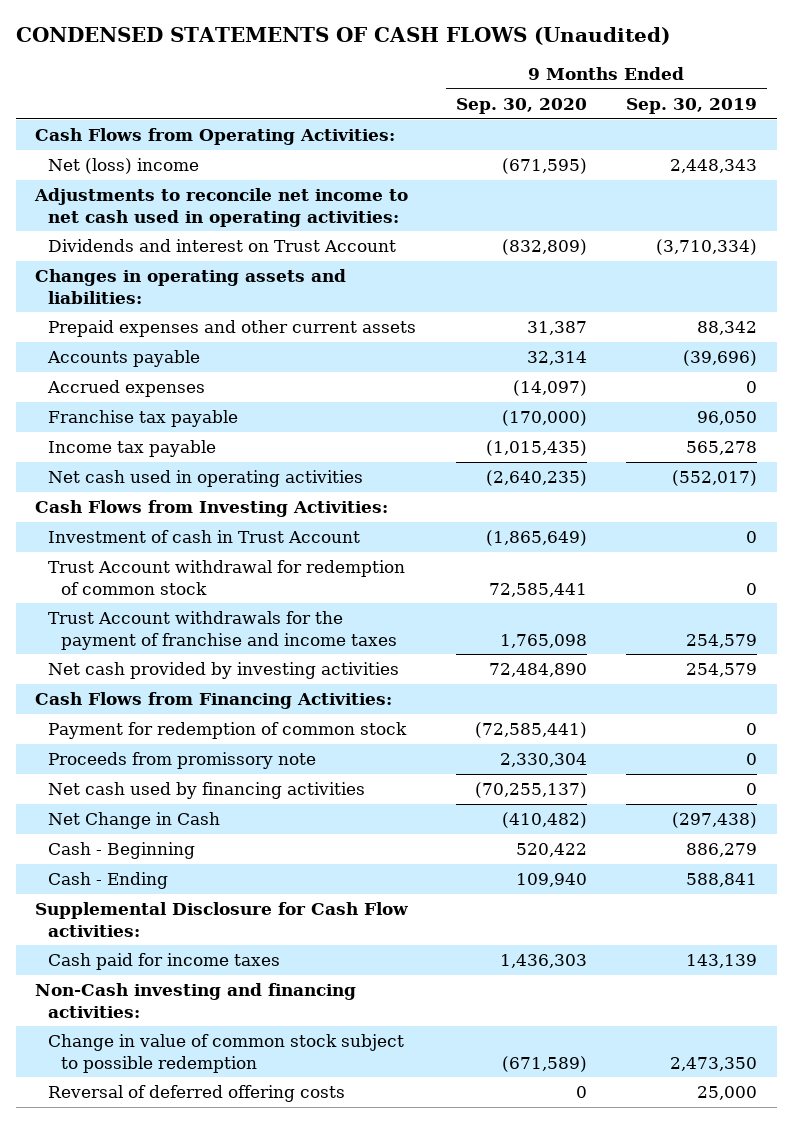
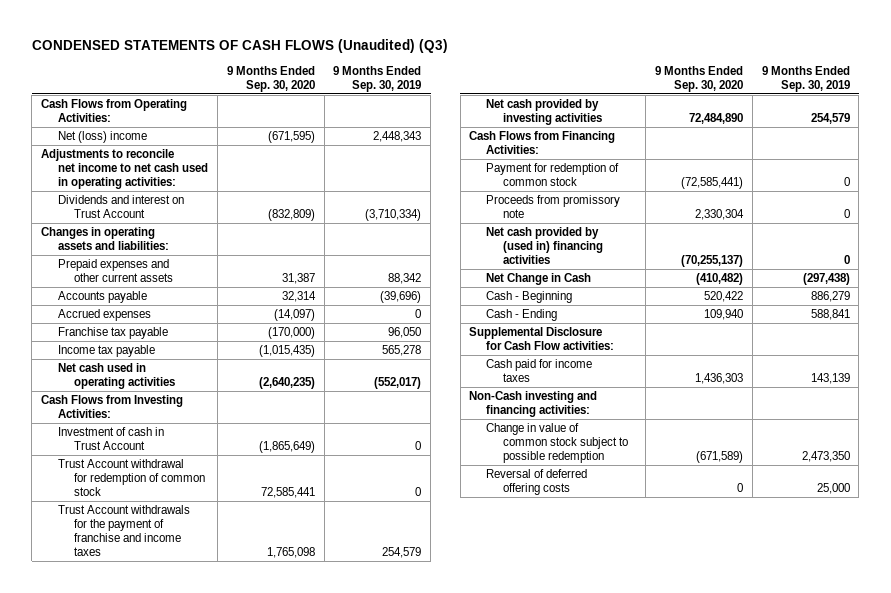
[15,27,670,46] CONDENSED STATEMENTS OF CASH FLOWS (Unaudited) -> [31,39,448,54] CONDENSED STATEMENTS OF CASH FLOWS (Unaudited) (Q3)
[48,782,366,800] Net cash used by financing activities -> [485,226,603,265] Net cash provided by (used in) financing activities

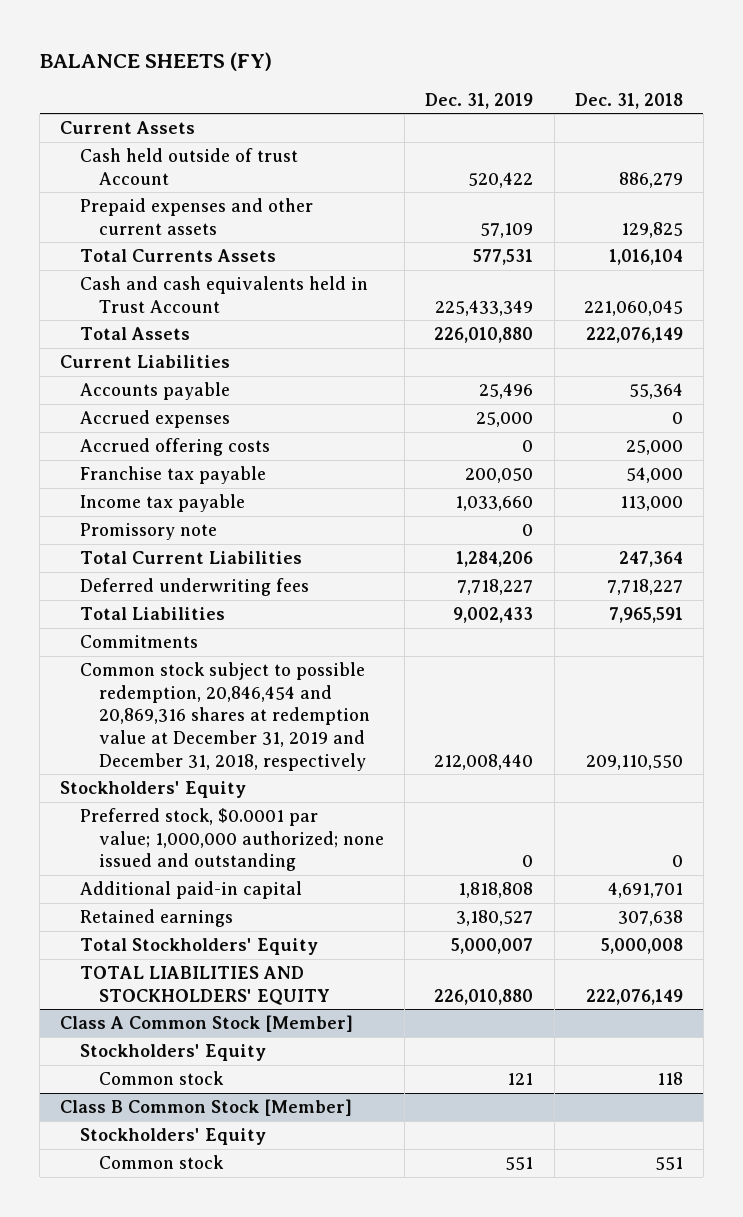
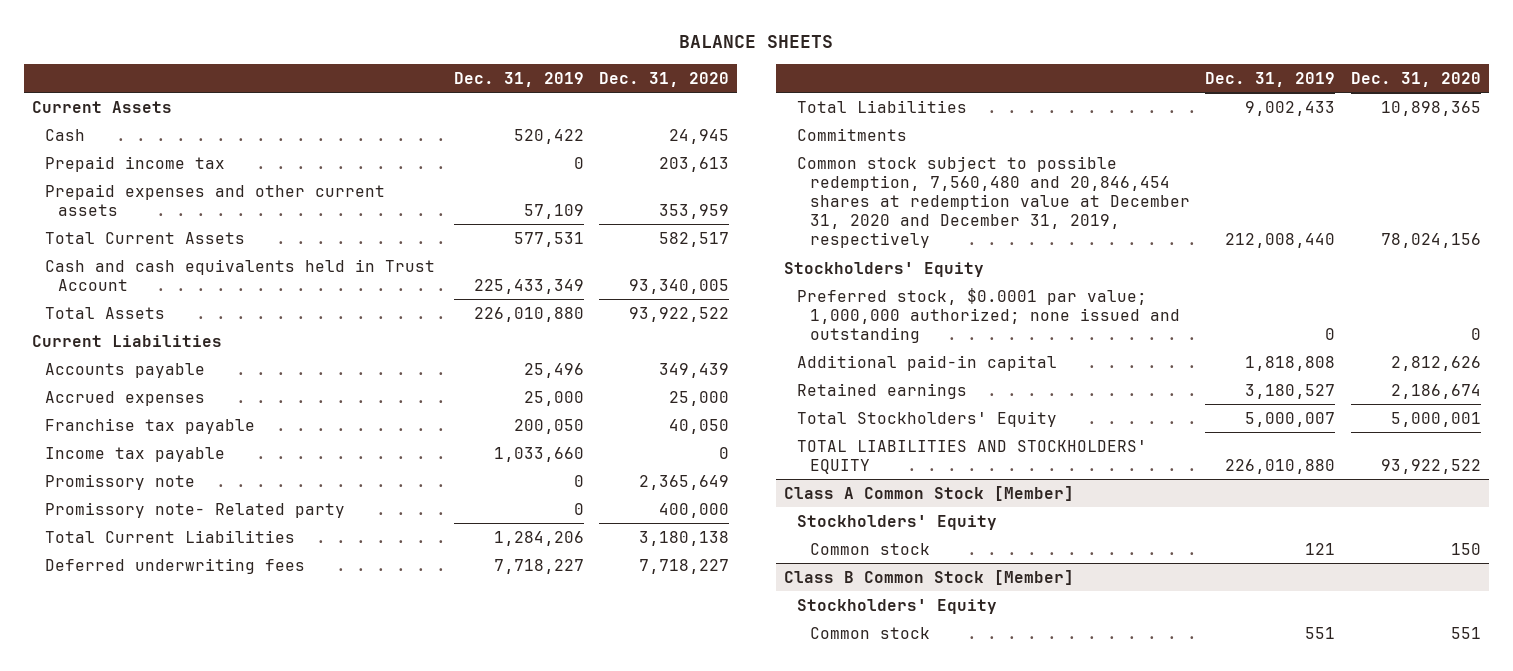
[39,51,272,71] BALANCE SHEETS (FY) -> [679,35,834,49] BALANCE SHEETS
[574,92,683,109] Dec. 31, 2018 -> none
none -> [599,71,730,87] Dec. 31, 2020
[79,148,298,185] Cash held outside of trust Account -> [44,128,85,141] Cash
none -> [44,155,225,172] Prepaid income tax
[79,249,276,263] Total Currents Assets -> [44,231,245,244] Total Current Assets
[79,438,270,457] Accrued offering costs -> none
none -> [44,501,345,518] Promissory note- Related party
[79,662,371,771] Common stock subject to possible redemption, 20,846,454 and 20,869,316 shares at redemption value at December 31, 2019 and December 31, 2018, respectively -> [796,155,1190,249] Common stock subject to possible redemption, 7,560,480 and 20,846,454 shares at redemption value at December 31, 2020 and December 31, 2019, respectively

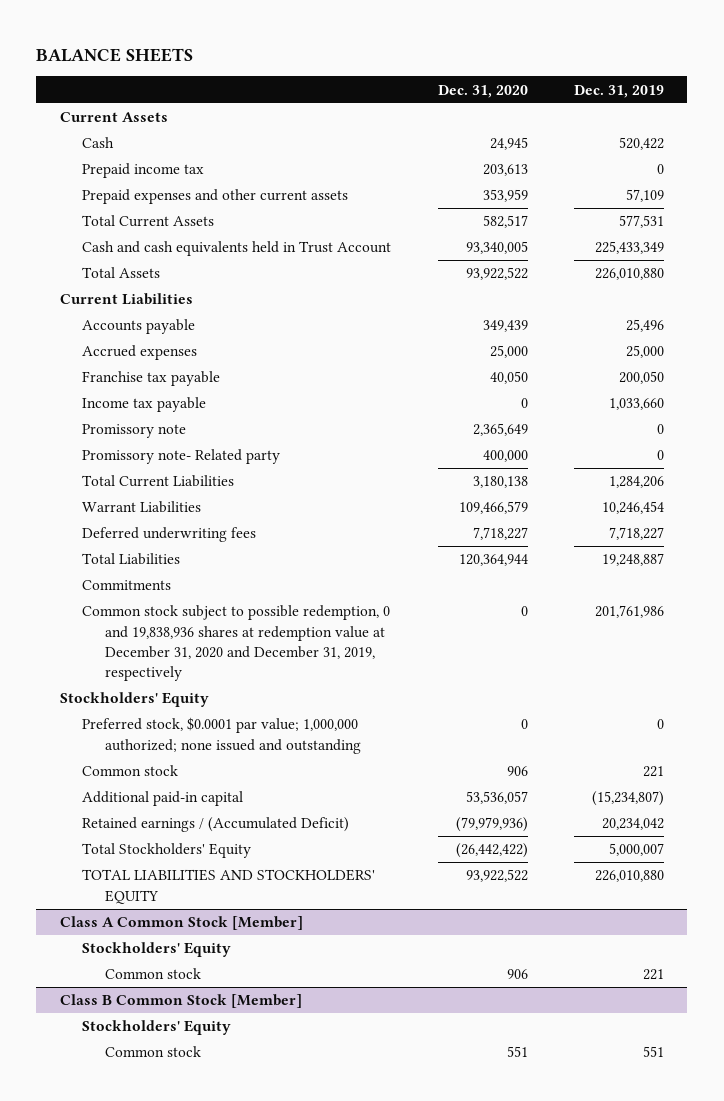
none -> [82,501,202,514] Warrant Liabilities
[1245,100,1336,116] 9,002,433 -> [601,553,664,567] 19,248,887
[1380,100,1481,116] 10,898,365 -> [458,554,528,567] 120,364,944
[796,155,1190,249] Common stock subject to possible redemption, 7,560,480 and 20,846,454 shares at redemption value at December 31, 2020 and December 31, 2019, respectively -> [82,605,391,682] Common stock subject to possible redemption, 0 and 19,838,936 shares at redemption value at December 31, 2020 and December 31, 2019, respectively
[1225,233,1336,249] 212,008,440 -> [594,605,664,619] 201,761,986
[1380,233,1481,249] 78,024,156 -> [520,606,528,617] 0
none -> [82,765,179,777] Common stock
[1245,355,1336,371] 1,818,808 -> [591,791,664,807] (15,234,807)
[1390,355,1481,371] 2,812,626 -> [465,791,528,805] 53,536,057
[796,382,967,399] Retained earnings -> [82,817,350,833] Retained earnings / (Accumulated Deficit)
[1245,383,1336,399] 3,180,527 -> [601,818,664,831] 20,234,042
[1390,383,1481,399] 2,186,674 -> [455,817,528,833] (79,979,936)
[1390,411,1481,427] 5,000,001 -> [455,843,528,859] (26,442,422)
[1305,542,1336,555] 121 -> [642,969,664,981] 221
[1450,542,1481,555] 150 -> [506,969,528,980] 906

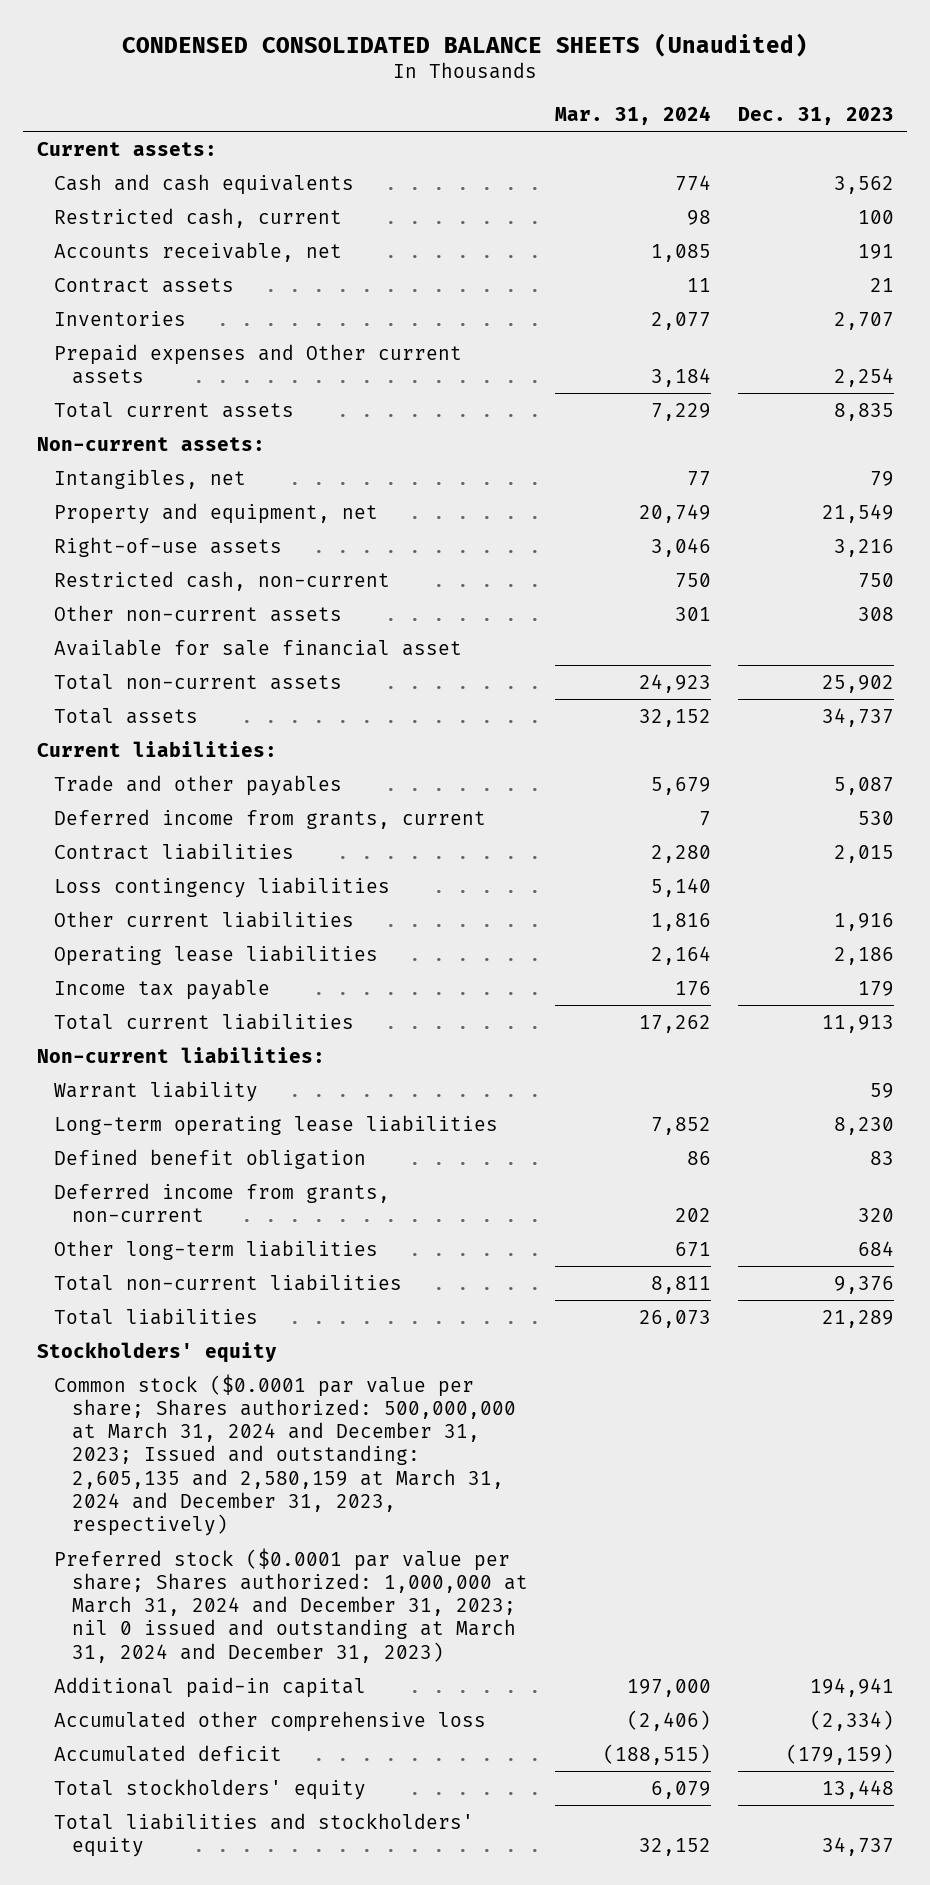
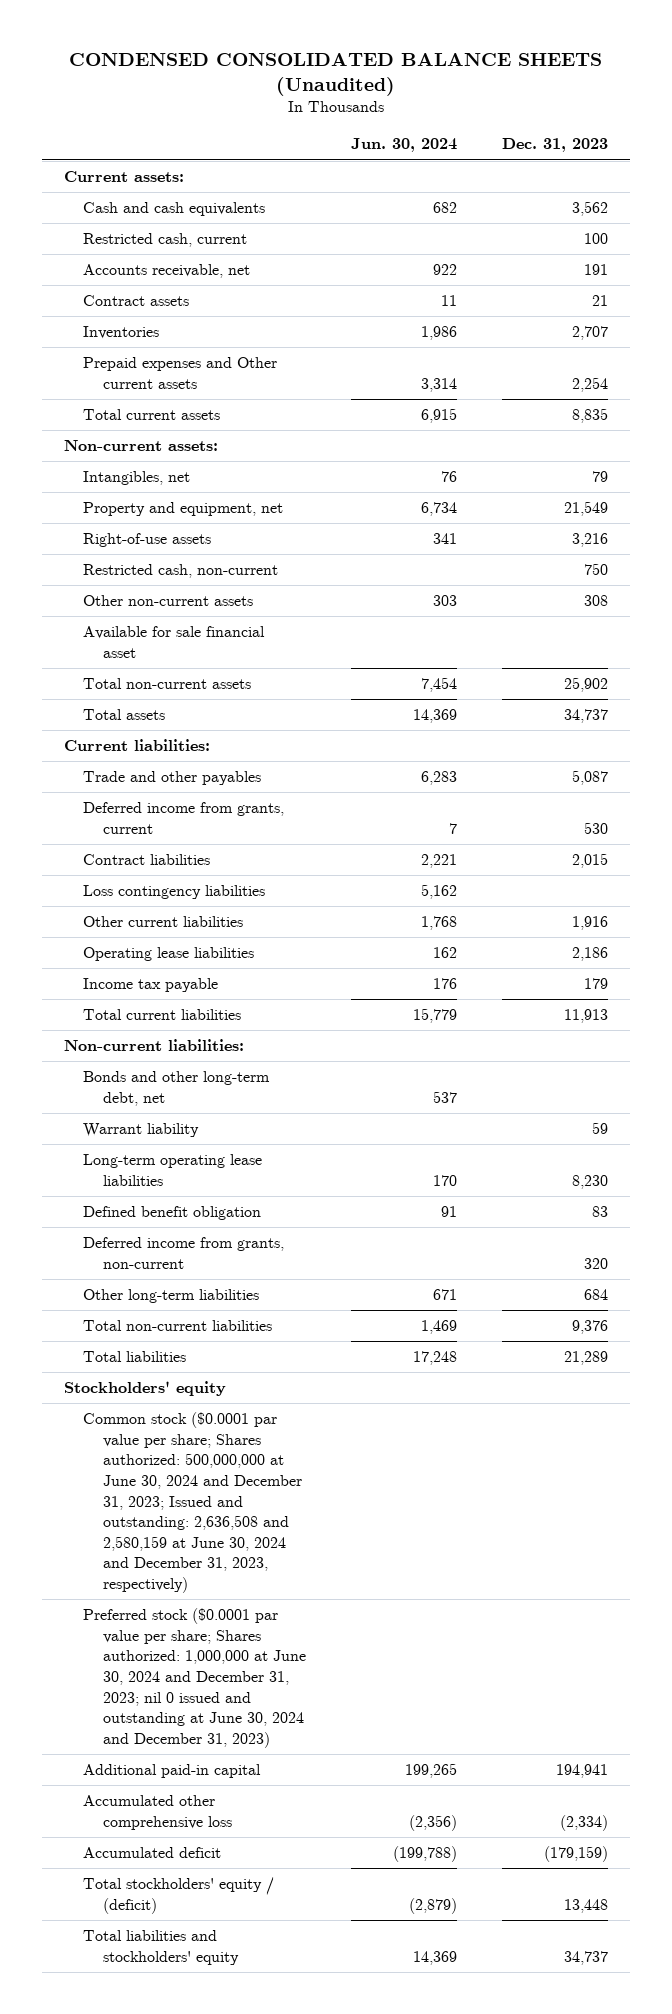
[554,105,711,125] Mar. 31, 2024 -> none
none -> [350,138,457,153] Jun. 30, 2024
none -> [83,1071,271,1106] Bonds and other long-term debt, net
[54,1373,516,1537] Common stock ($0.0001 par value per share; Shares authorized: 500,000,000 at March 31, 2024 and December 31, 2023; Issued and outstanding: 2,605,135 and 2,580,159 at March 31, 2024 and December 31, 2023, respectively) -> [83,1412,303,1594] Common stock ($0.0001 par value per share; Shares authorized: 500,000,000 at June 30, 2024 and December 31, 2023; Issued and outstanding: 2,636,508 and 2,580,159 at June 30, 2024 and December 31, 2023, respectively)
[54,1547,528,1663] Preferred stock ($0.0001 par value per share; Shares authorized: 1,000,000 at March 31, 2024 and December 31, 2023; nil 0 issued and outstanding at March 31, 2024 and December 31, 2023) -> [83,1608,307,1748] Preferred stock ($0.0001 par value per share; Shares authorized: 1,000,000 at June 30, 2024 and December 31, 2023; nil 0 issued and outstanding at June 30, 2024 and December 31, 2023)
[54,1778,367,1800] Total stockholders' equity -> [83,1877,275,1914] Total stockholders' equity / (deficit)

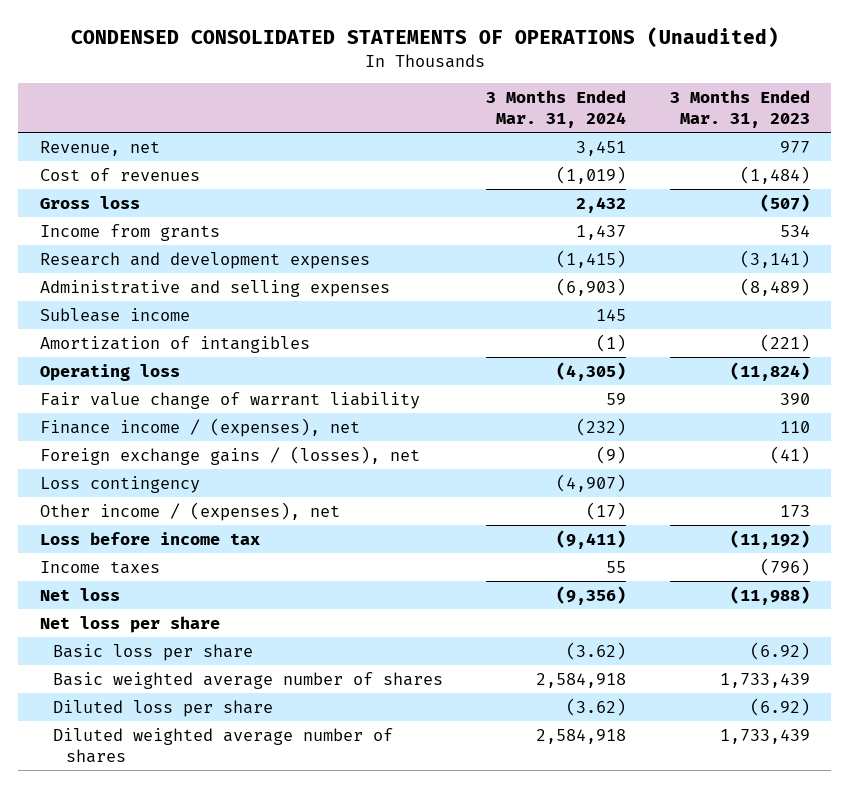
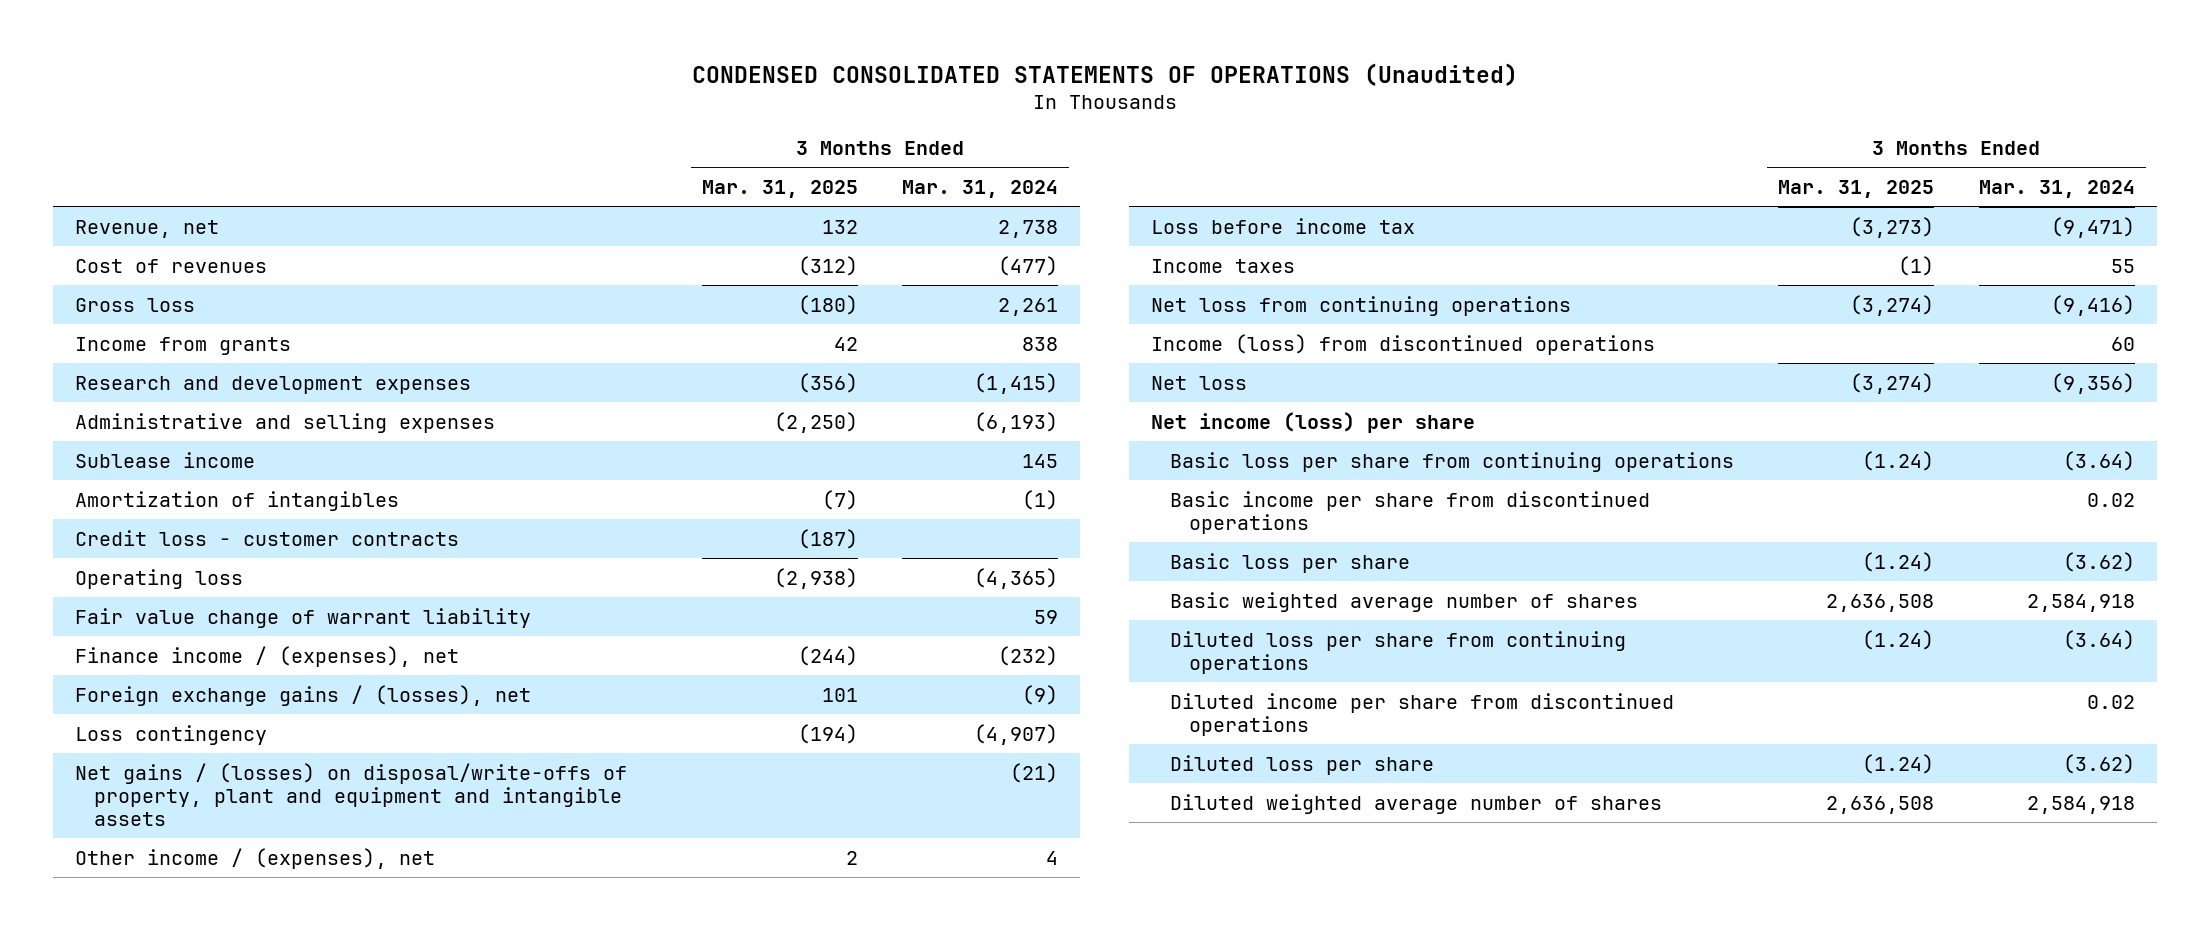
[669,90,810,129] 3 Months Ended Mar. 31, 2023 -> none
none -> [702,180,859,199] Mar. 31, 2025
[576,140,627,156] 3,451 -> [998,219,1059,238] 2,738
[556,165,627,184] (1,019) -> [998,255,1059,276] (477)
[576,196,627,213] 2,432 -> [998,297,1059,316] 2,261
[576,224,627,240] 1,437 -> [1022,336,1059,351] 838
[556,277,627,296] (6,903) -> [974,411,1059,433] (6,193)
none -> [74,529,459,546] Credit loss - customer contracts
[556,361,627,381] (4,305) -> [974,567,1059,589] (4,365)
none -> [74,762,627,826] Net gains / (losses) on disposal/write-offs of property, plant and equipment and intangible assets
[586,501,627,520] (17) -> [1046,850,1059,865] 4
[556,529,627,549] (9,411) -> [2050,216,2135,238] (9,471)
none -> [1151,295,1572,316] Net loss from continuing operations
none -> [1151,333,1656,355] Income (loss) from discontinued operations
[39,615,220,633] Net loss per share -> [1151,411,1476,433] Net income (loss) per share
none -> [1170,451,1735,472] Basic loss per share from continuing operations
none -> [1170,490,1651,534] Basic income per share from discontinued operations
none -> [1170,630,1627,674] Diluted loss per share from continuing operations
none -> [1170,692,1675,736] Diluted income per share from discontinued operations

